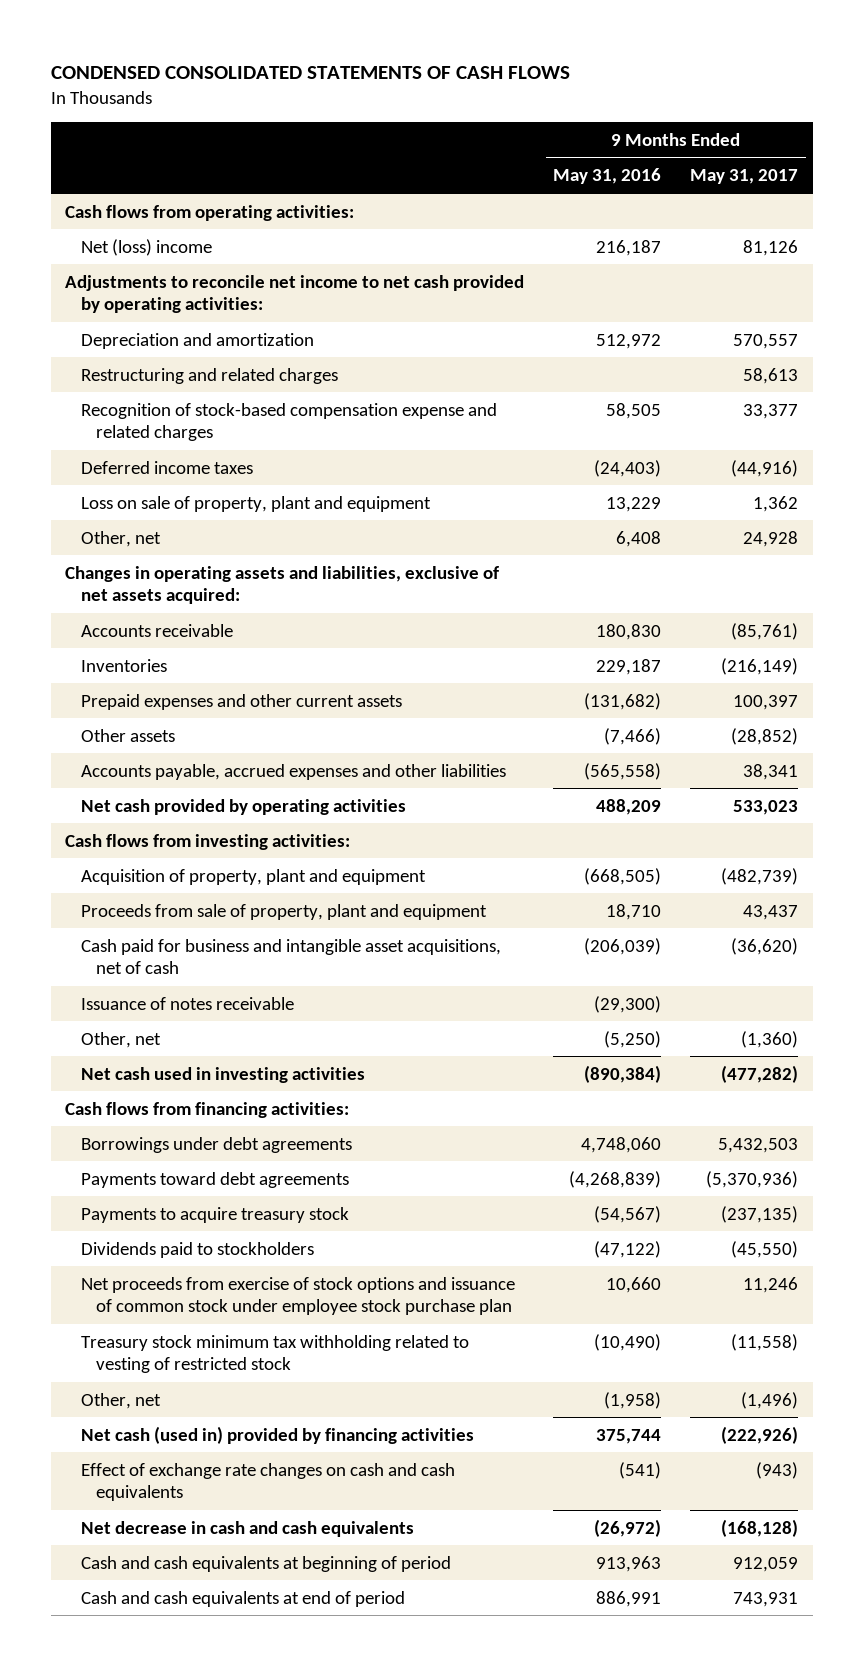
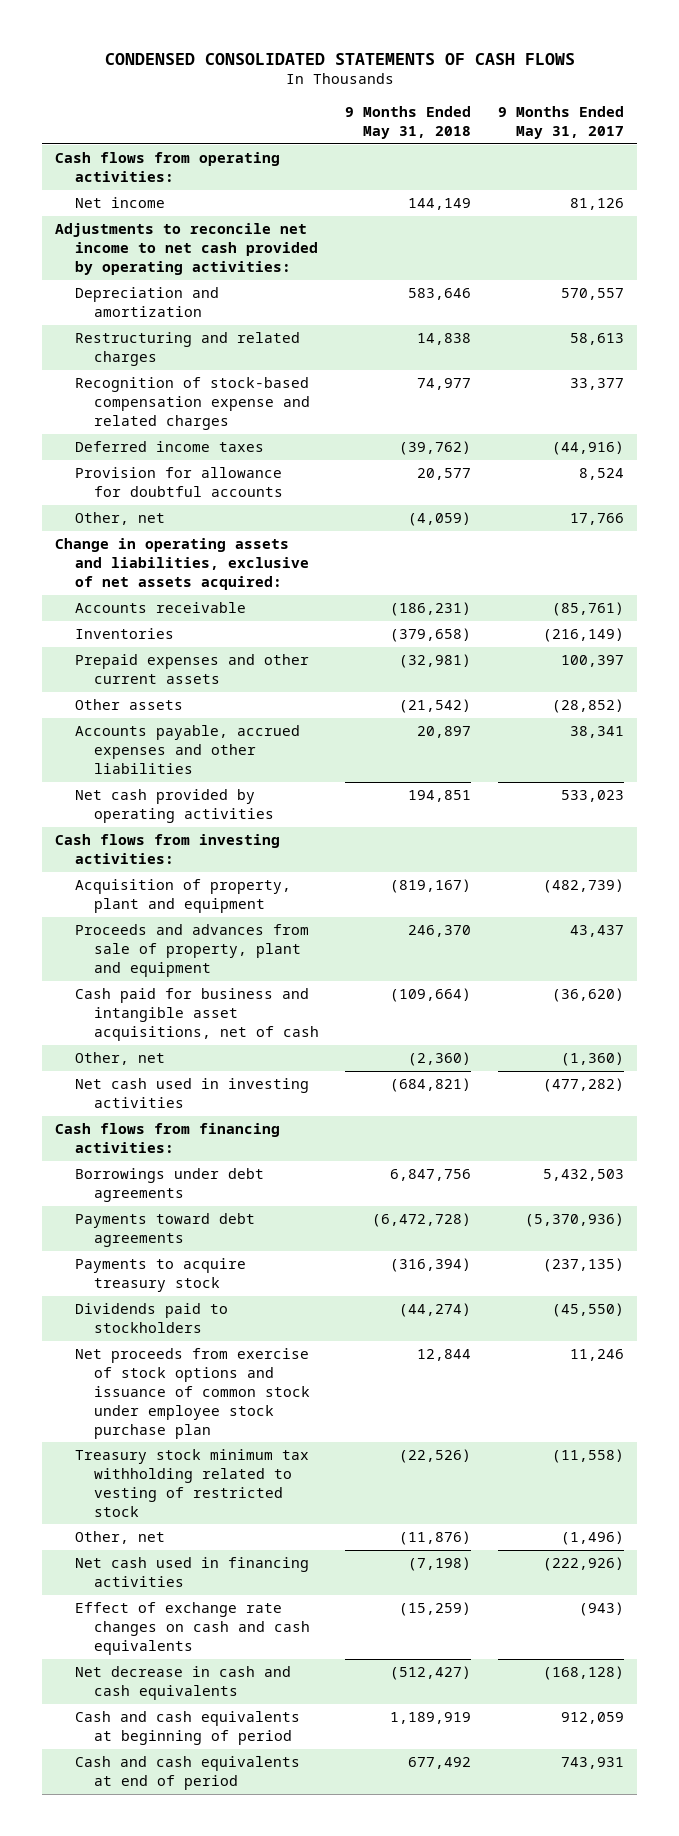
[553,168,662,185] May 31, 2016 -> none
none -> [345,105,472,139] 9 Months Ended May 31, 2018
[80,238,212,256] Net (loss) income -> [74,197,165,209] Net income
[80,495,431,512] Loss on sale of property, plant and equipment -> none
none -> [74,467,283,498] Provision for allowance for doubtful accounts
[743,530,799,547] 24,928 -> [569,513,624,526] 17,766
[65,565,500,605] Changes in operating assets and liabilities, exclusive of net assets acquired: -> [55,538,309,590] Change in operating assets and liabilities, exclusive of net assets acquired:
[80,903,487,920] Proceeds from sale of property, plant and equipment -> [74,924,309,977] Proceeds and advances from sale of property, plant and equipment
[80,996,294,1010] Issuance of notes receivable -> none
[80,1425,474,1444] Net cash (used in) provided by financing activities -> [74,1557,309,1588] Net cash used in financing activities

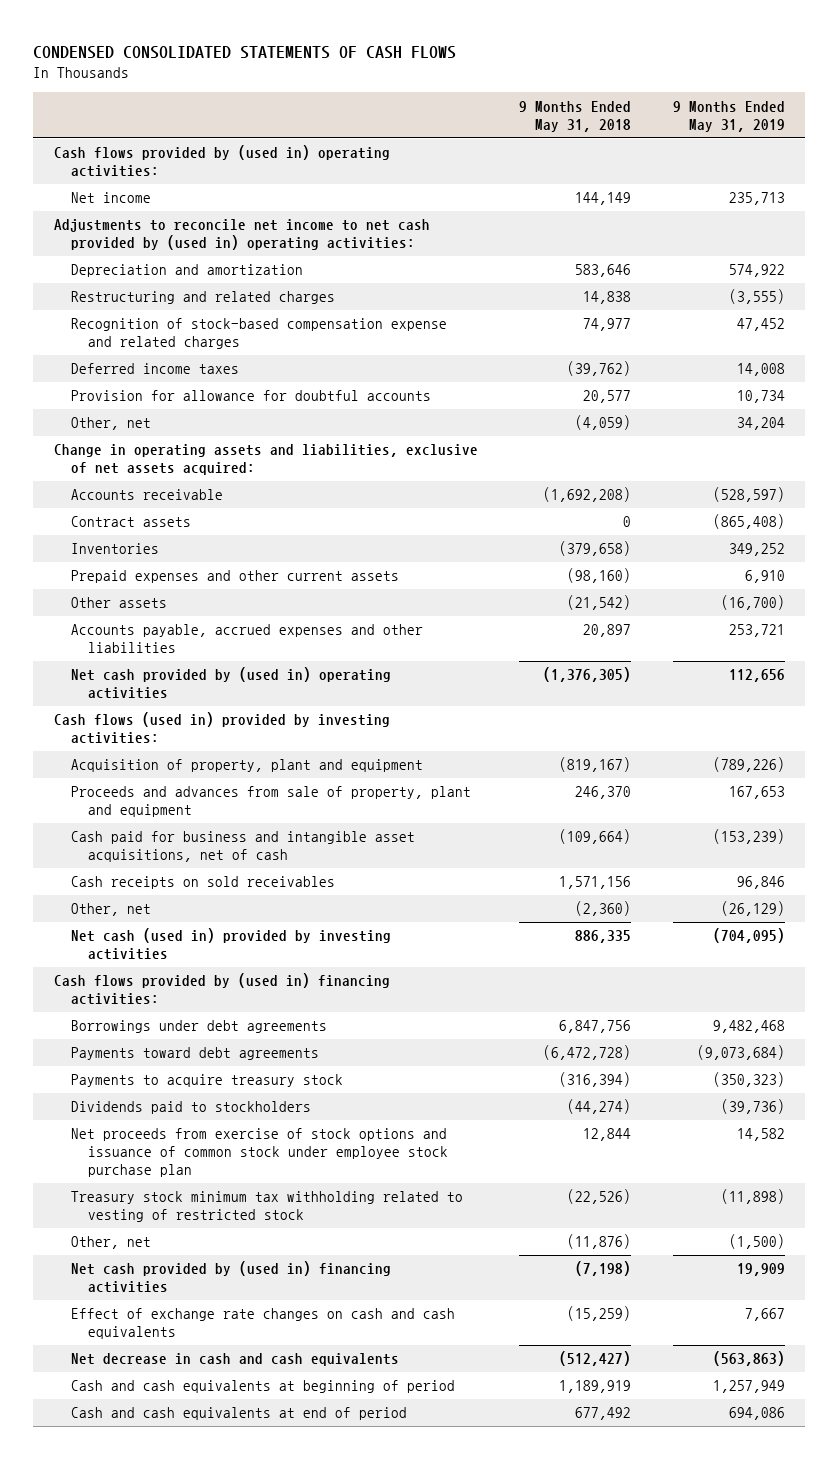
[497,105,624,139] 9 Months Ended May 31, 2017 -> none
none -> [672,100,785,132] 9 Months Ended May 31, 2019
[55,152,281,183] Cash flows from operating activities: -> [53,145,390,178] Cash flows provided by (used in) operating activities:
[55,223,318,275] Adjustments to reconcile net income to net cash provided by operating activities: -> [53,219,430,251] Adjustments to reconcile net income to net cash provided by (used in) operating activities:
[390,602,472,617] (186,231) -> [543,487,632,503] (1,692,208)
none -> [70,516,191,528] Contract assets
[399,654,472,669] (32,981) -> [567,568,632,584] (98,160)
[74,789,274,824] Net cash provided by operating activities -> [70,667,391,700] Net cash provided by (used in) operating activities
[408,790,472,803] 194,851 -> [543,667,632,683] (1,376,305)
[55,834,281,865] Cash flows from investing activities: -> [53,712,390,745] Cash flows (used in) provided by investing activities:
none -> [70,876,335,890] Cash receipts on sold receivables
[74,1078,309,1109] Net cash used in investing activities -> [70,928,391,961] Net cash (used in) provided by investing activities
[390,1078,472,1093] (684,821) -> [575,930,632,944] 886,335
[55,1123,281,1154] Cash flows from financing activities: -> [53,973,390,1006] Cash flows provided by (used in) financing activities:
[74,1557,309,1588] Net cash used in financing activities -> [70,1261,391,1294] Net cash provided by (used in) financing activities

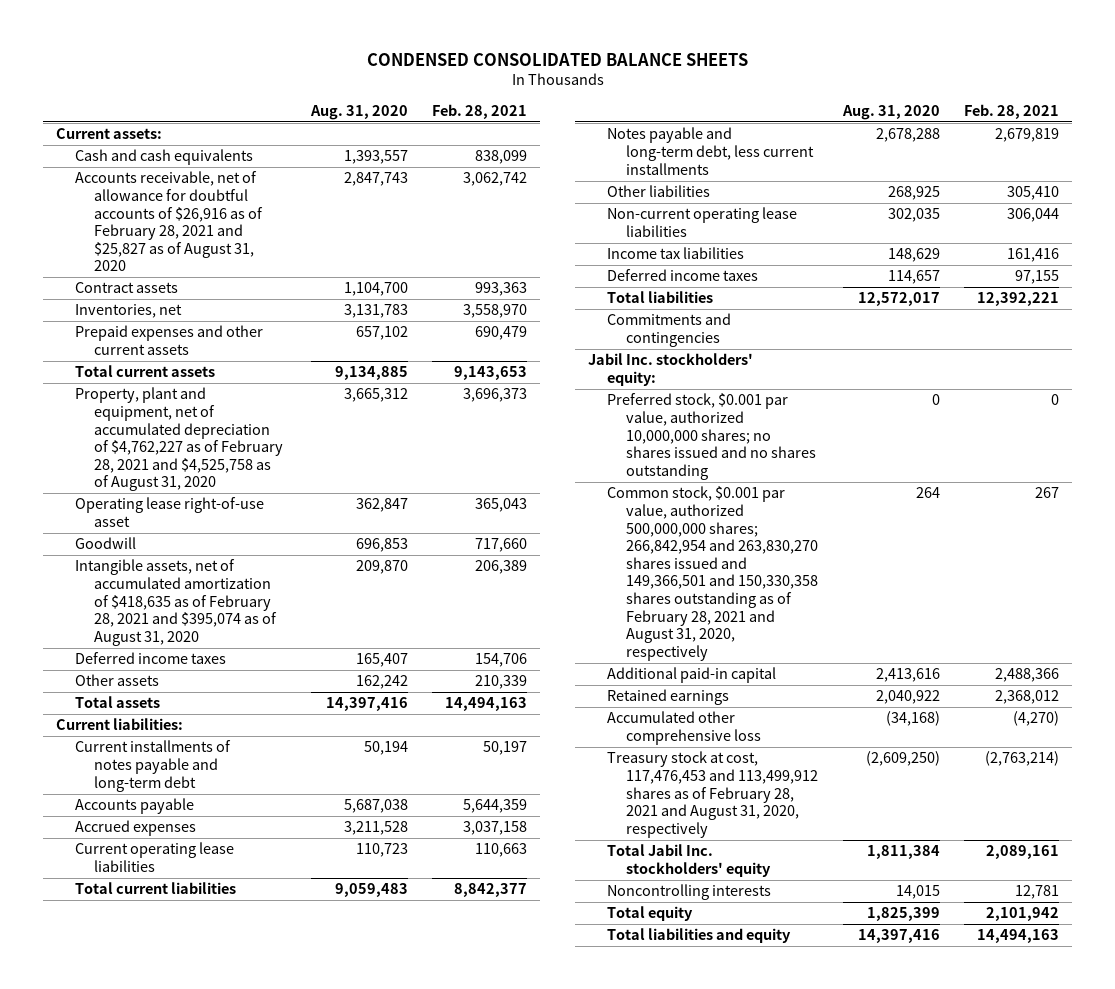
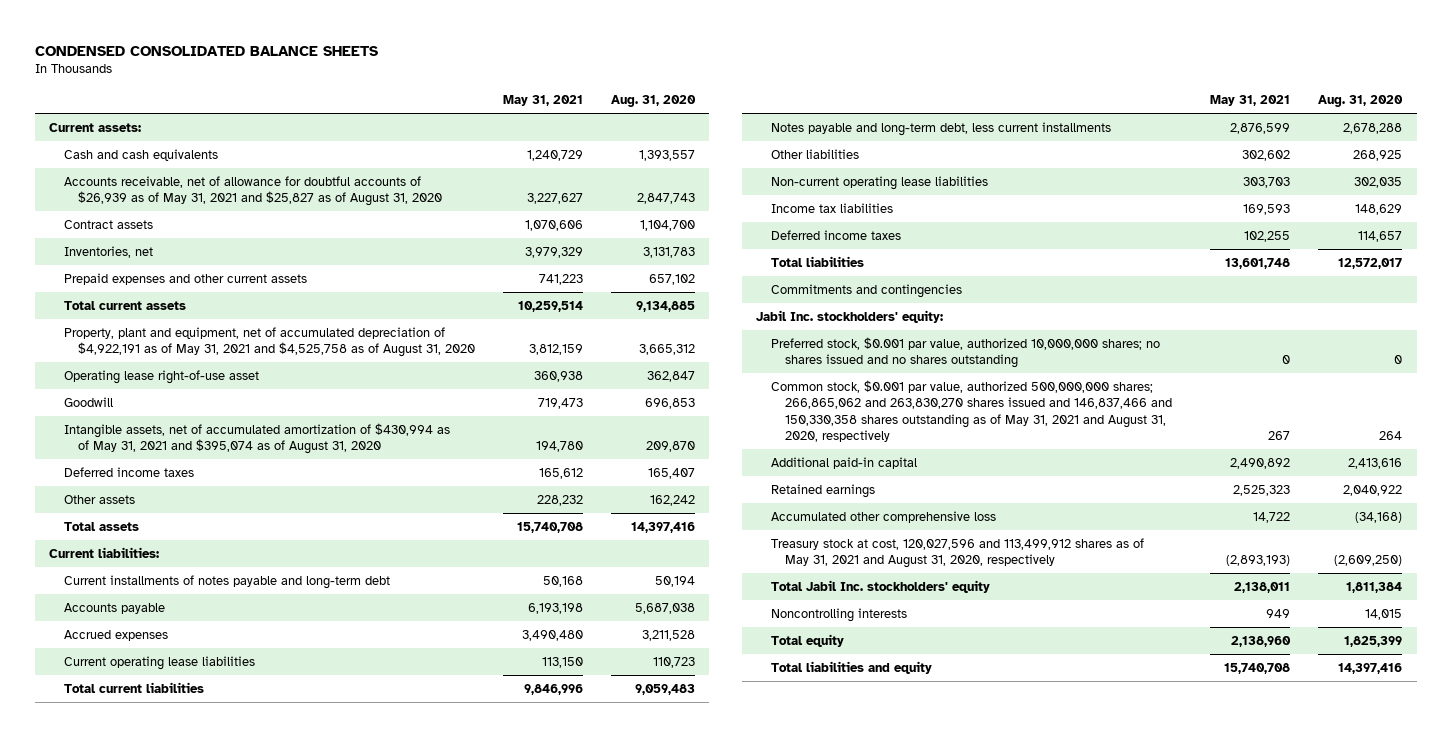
[432,103,528,119] Feb. 28, 2021 -> none
none -> [503,95,584,107] May 31, 2021
[74,171,263,272] Accounts receivable, net of allowance for doubtful accounts of $26,916 as of February 28, 2021 and $25,827 as of August 31, 2020 -> [63,175,443,207] Accounts receivable, net of allowance for doubtful accounts of $26,939 as of May 31, 2021 and $25,827 as of August 31, 2020
[74,387,283,492] Property, plant and equipment, net of accumulated depreciation of $4,762,227 as of February 28, 2021 and $4,525,758 as of August 31, 2020 -> [63,326,476,358] Property, plant and equipment, net of accumulated depreciation of $4,922,191 as of May 31, 2021 and $4,525,758 as of August 31, 2020
[74,559,277,646] Intangible assets, net of accumulated amortization of $418,635 as of February 28, 2021 and $395,074 as of August 31, 2020 -> [63,422,450,455] Intangible assets, net of accumulated amortization of $430,994 as of May 31, 2021 and $395,074 as of August 31, 2020
[606,486,819,661] Common stock, $0.001 par value, authorized 500,000,000 shares; 266,842,954 and 263,830,270 shares issued and 149,366,501 and 150,330,358 shares outstanding as of February 28, 2021 and August 31, 2020, respectively -> [770,379,1173,443] Common stock, $0.001 par value, authorized 500,000,000 shares; 266,865,062 and 263,830,270 shares issued and 146,837,466 and 150,330,358 shares outstanding as of May 31, 2021 and August 31, 2020, respectively
[606,751,819,838] Treasury stock at cost, 117,476,453 and 113,499,912 shares as of February 28, 2021 and August 31, 2020, respectively -> [770,537,1144,569] Treasury stock at cost, 120,027,596 and 113,499,912 shares as of May 31, 2021 and August 31, 2020, respectively

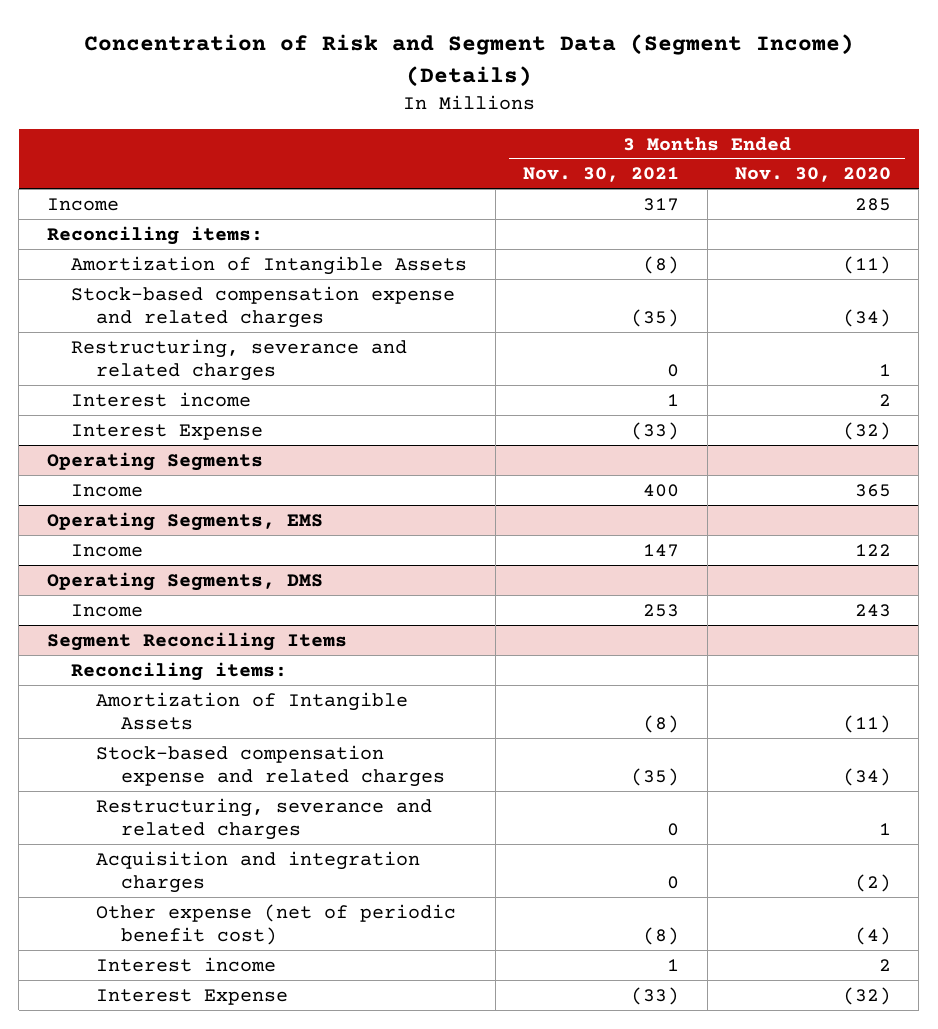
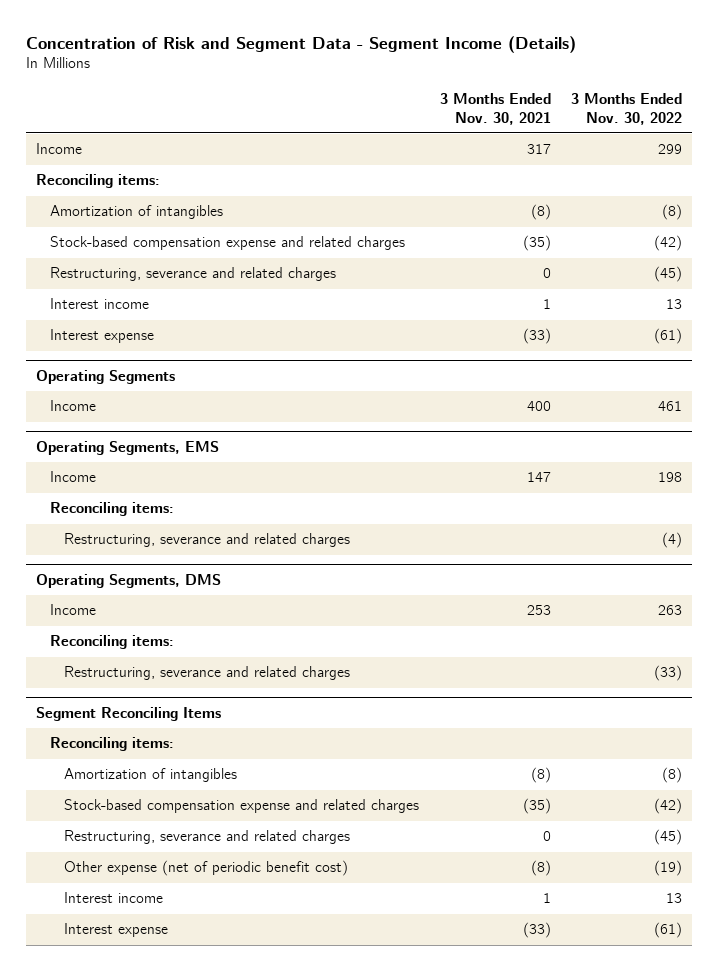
[83,34,854,87] Concentration of Risk and Segment Data (Segment Income) (Details) -> [25,35,576,53] Concentration of Risk and Segment Data - Segment Income (Details)
[735,167,892,183] Nov. 30, 2020 -> none
none -> [570,92,682,125] 3 Months Ended Nov. 30, 2022
[71,255,468,275] Amortization of Intangible Assets -> [50,205,224,220] Amortization of intangibles
[71,423,264,440] Interest Expense -> [50,329,155,344] Interest expense
none -> [50,502,175,517] Reconciling items:
none -> [64,533,351,548] Restructuring, severance and related charges
none -> [50,635,175,650] Reconciling items:
none -> [64,666,351,681] Restructuring, severance and related charges
[95,691,408,731] Amortization of Intangible Assets -> [64,768,238,783] Amortization of intangibles
[95,850,420,894] Acquisition and integration charges -> none
[95,988,288,1005] Interest Expense -> [64,923,169,938] Interest expense

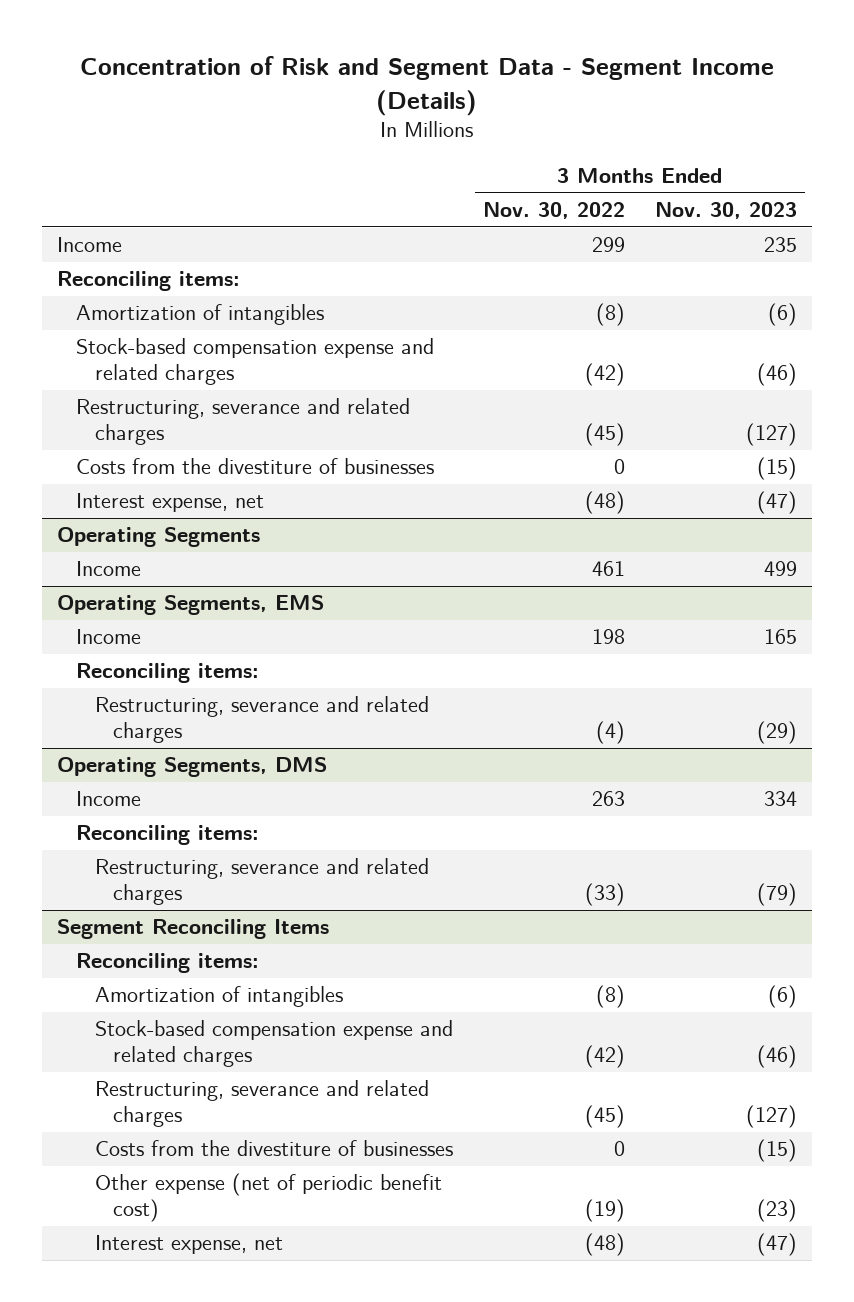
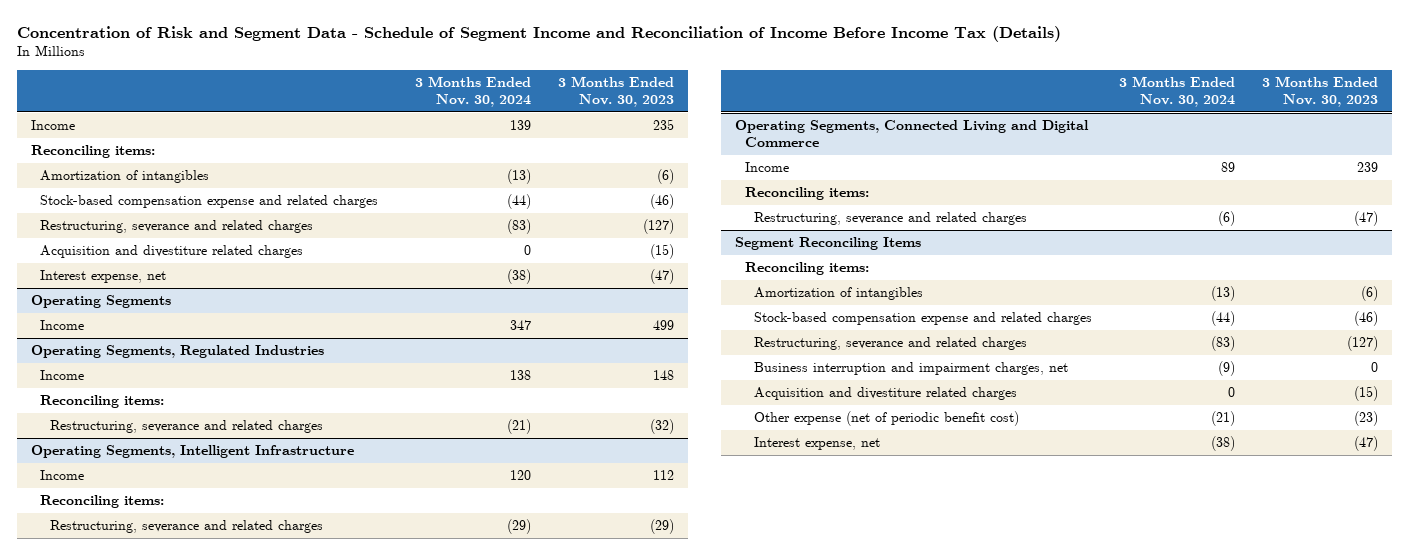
[80,56,775,116] Concentration of Risk and Segment Data - Segment Income (Details) -> [17,26,1062,43] Concentration of Risk and Segment Data - Schedule of Segment Income and Reconciliation of Income Before Income Tax (Details)
[482,202,625,220] Nov. 30, 2022 -> none
none -> [415,76,532,107] 3 Months Ended Nov. 30, 2024
[76,458,435,475] Costs from the divestiture of businesses -> none
none -> [40,245,304,259] Acquisition and divestiture related charges
[57,595,325,616] Operating Segments, EMS -> none
none -> [30,345,324,359] Operating Segments, Regulated Industries
[764,629,798,645] 165 -> [653,370,675,381] 148
none -> [49,420,323,434] Restructuring, severance and related charges
none -> [30,445,354,459] Operating Segments, Intelligent Infrastructure
none -> [40,470,85,481] Income
none -> [40,495,165,509] Reconciling items:
[57,757,328,778] Operating Segments, DMS -> none
none -> [734,120,1089,147] Operating Segments, Connected Living and Digital Commerce
[764,791,798,807] 334 -> [1357,162,1379,173] 239
[757,883,798,907] (79) -> [1354,211,1379,227] (47)
[94,1140,453,1157] Costs from the divestiture of businesses -> none
none -> [754,362,1069,376] Business interruption and impairment charges, net
none -> [754,387,1018,401] Acquisition and divestiture related charges

